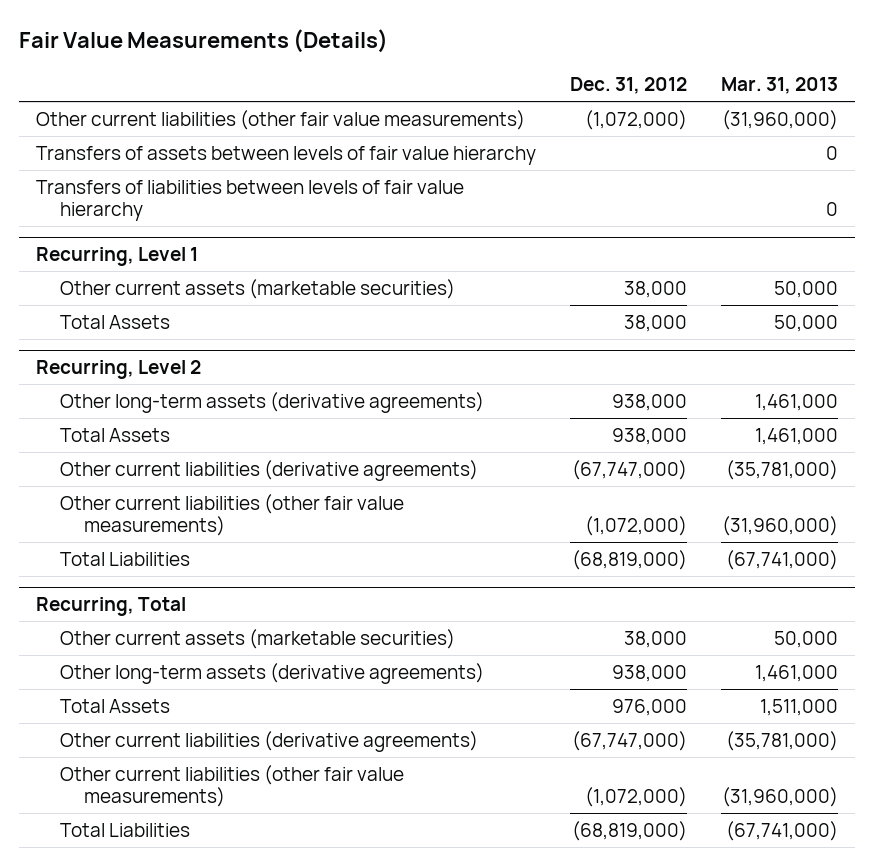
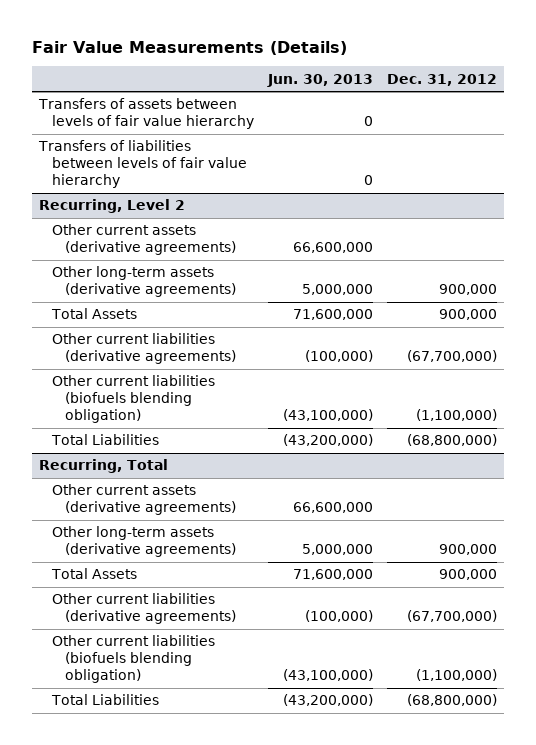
[721,76,839,94] Mar. 31, 2013 -> none
none -> [267,73,374,87] Jun. 30, 2013
[35,109,525,130] Other current liabilities (other fair value measurements) -> none
[35,247,198,267] Recurring, Level 1 -> none
[60,278,456,299] Other current assets (marketable securities) -> none
[60,314,171,329] Total Assets -> none
[60,493,405,537] Other current liabilities (other fair value measurements) -> none
none -> [52,224,236,256] Other current assets (derivative agreements)
[612,393,688,411] 938,000 -> [439,284,498,296] 900,000
[612,427,688,445] 938,000 -> [439,309,498,321] 900,000
[572,459,688,480] (67,747,000) -> [407,350,498,363] (67,700,000)
none -> [52,375,216,424] Other current liabilities (biofuels blending obligation)
[572,549,688,570] (68,819,000) -> [407,434,498,447] (68,800,000)
[60,628,456,649] Other current assets (marketable securities) -> none
[60,764,405,808] Other current liabilities (other fair value measurements) -> none
none -> [52,484,236,516] Other current assets (derivative agreements)
[612,664,688,682] 938,000 -> [439,544,498,556] 900,000
[612,698,688,716] 976,000 -> [439,569,498,581] 900,000
[572,730,688,751] (67,747,000) -> [407,610,498,623] (67,700,000)
none -> [52,635,216,684] Other current liabilities (biofuels blending obligation)
[572,820,688,841] (68,819,000) -> [407,694,498,707] (68,800,000)

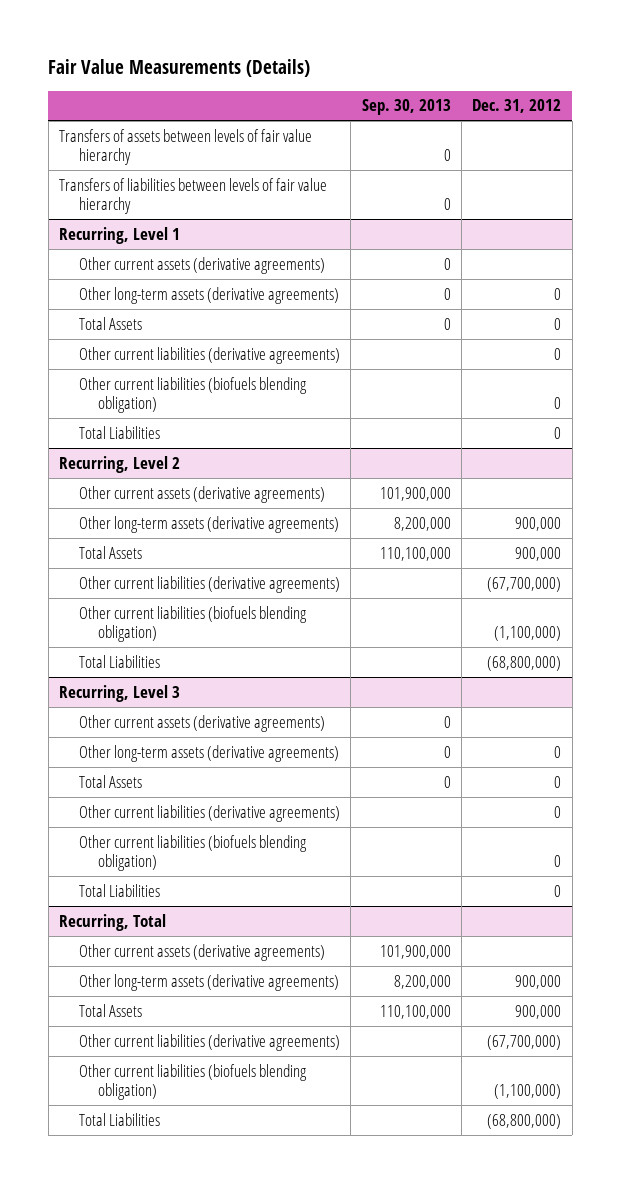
[267,73,374,87] Jun. 30, 2013 -> none
none -> [361,99,451,116] Sep. 30, 2013
none -> [58,226,180,244] Recurring, Level 1
none -> [78,256,325,274] Other current assets (derivative agreements)
none -> [78,286,339,304] Other long-term assets (derivative agreements)
none -> [78,316,142,330] Total Assets
none -> [78,346,340,364] Other current liabilities (derivative agreements)
none -> [78,376,307,414] Other current liabilities (biofuels blending obligation)
none -> [78,425,160,439] Total Liabilities
none -> [58,684,180,702] Recurring, Level 3
none -> [78,714,325,732] Other current assets (derivative agreements)
none -> [78,744,339,762] Other long-term assets (derivative agreements)
none -> [78,774,142,788] Total Assets
none -> [78,804,340,822] Other current liabilities (derivative agreements)
none -> [78,834,307,872] Other current liabilities (biofuels blending obligation)
none -> [78,883,160,897] Total Liabilities

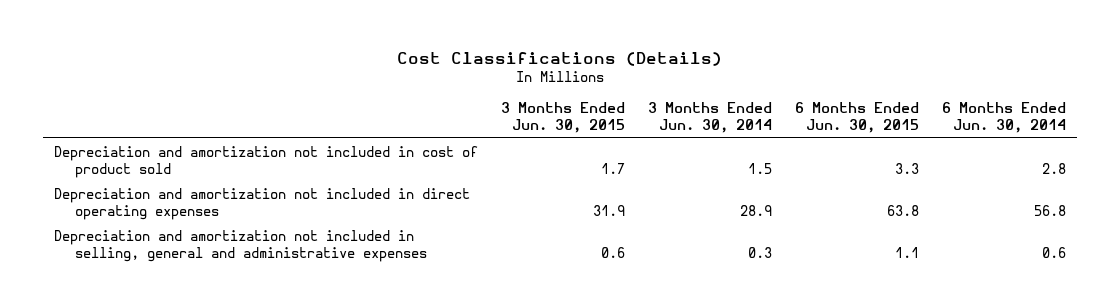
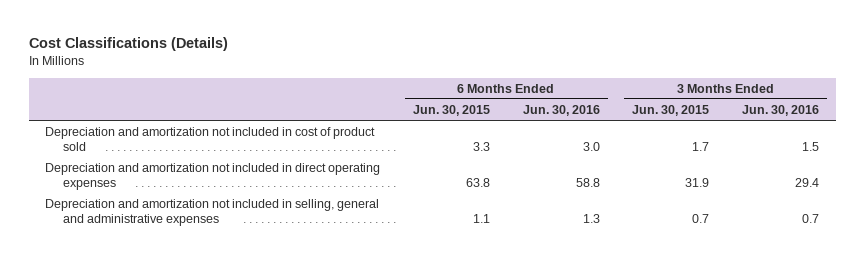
[648,102,773,133] 3 Months Ended Jun. 30, 2014 -> none
[941,102,1066,133] 6 Months Ended Jun. 30, 2014 -> none
none -> [522,104,600,116] Jun. 30, 2016
none -> [742,104,820,116] Jun. 30, 2016
[601,246,626,258] 0.6 -> [692,213,710,223] 0.7

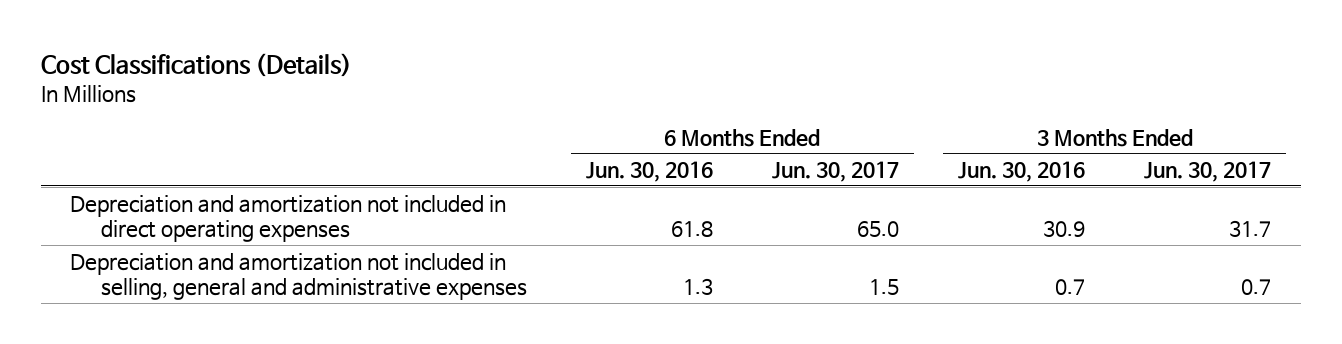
[412,104,490,116] Jun. 30, 2015 -> none
[632,104,710,116] Jun. 30, 2015 -> none
none -> [772,160,900,182] Jun. 30, 2017
none -> [1144,160,1272,182] Jun. 30, 2017
[45,126,376,151] Depreciation and amortization not included in cost of product sold -> none
[575,177,600,187] 58.8 -> [670,221,713,238] 61.8
[795,177,820,187] 29.4 -> [1043,220,1086,238] 30.9

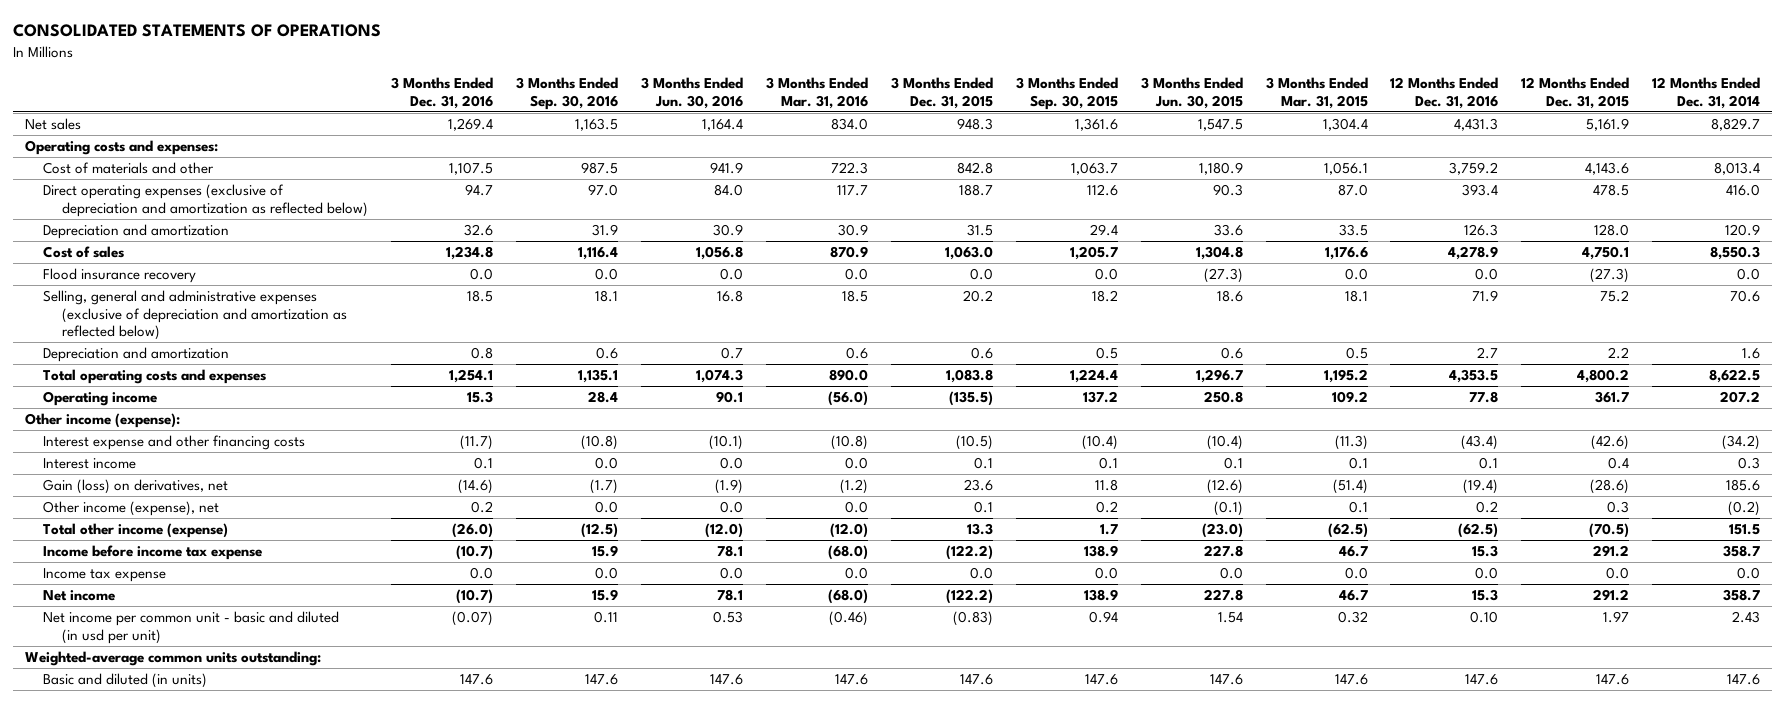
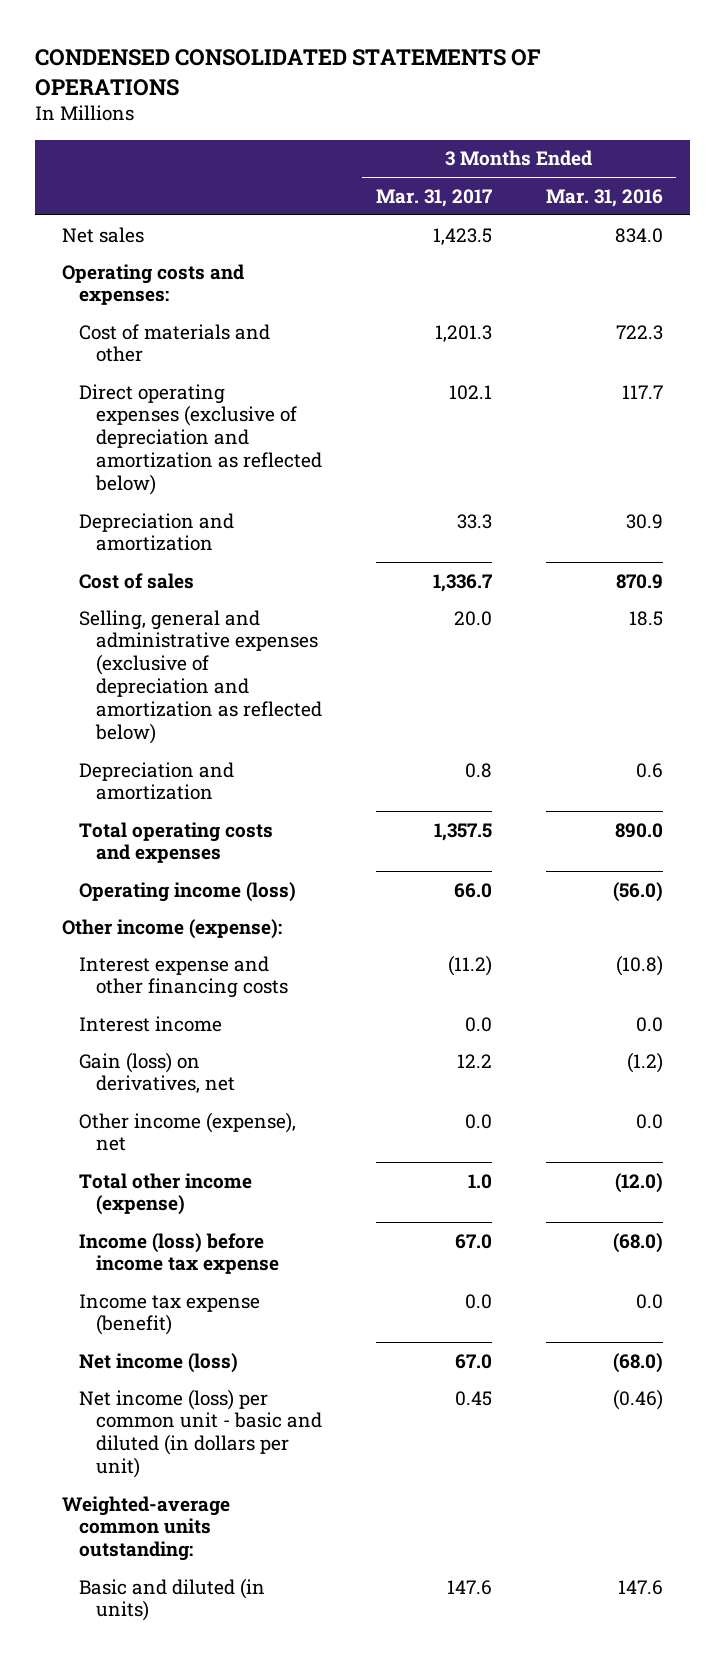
[13,24,382,38] CONSOLIDATED STATEMENTS OF OPERATIONS -> [35,48,542,96] CONDENSED CONSOLIDATED STATEMENTS OF OPERATIONS
[390,77,493,109] 3 Months Ended Dec. 31, 2016 -> none
[515,77,618,110] 3 Months Ended Sep. 30, 2016 -> none
[640,77,743,109] 3 Months Ended Jun. 30, 2016 -> none
[890,77,993,109] 3 Months Ended Dec. 31, 2015 -> none
[1015,77,1118,110] 3 Months Ended Sep. 30, 2015 -> none
[1140,77,1243,109] 3 Months Ended Jun. 30, 2015 -> none
[1265,77,1368,109] 3 Months Ended Mar. 31, 2015 -> none
[1390,77,1499,109] 12 Months Ended Dec. 31, 2016 -> none
[1521,77,1630,109] 12 Months Ended Dec. 31, 2015 -> none
[1652,77,1761,109] 12 Months Ended Dec. 31, 2014 -> none
none -> [375,188,492,207] Mar. 31, 2017
[43,268,197,284] Flood insurance recovery -> none
[43,391,158,407] Operating income -> [78,881,296,902] Operating income (loss)
[43,545,263,561] Income before income tax expense -> [78,1232,279,1275] Income (loss) before income tax expense
[43,568,167,583] Income tax expense -> [78,1293,260,1336] Income tax expense (benefit)
[43,590,116,602] Net income -> [78,1352,238,1373] Net income (loss)
[43,611,340,644] Net income per common unit - basic and diluted (in usd per unit) -> [78,1388,322,1479] Net income (loss) per common unit - basic and diluted (in dollars per unit)

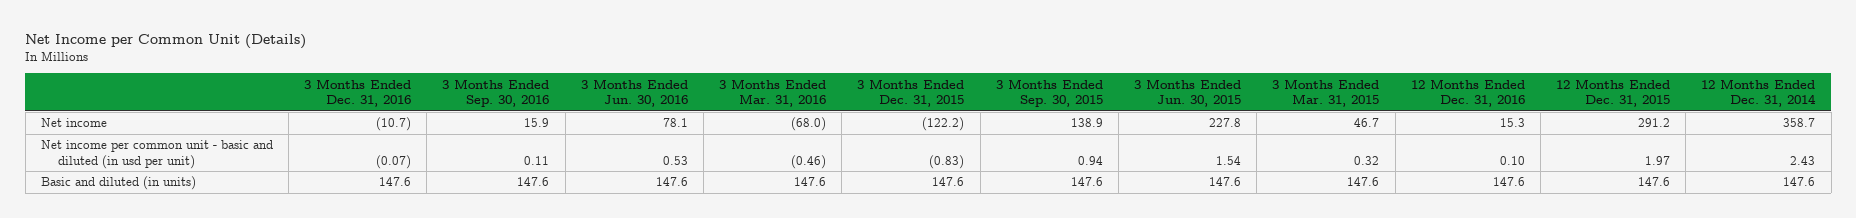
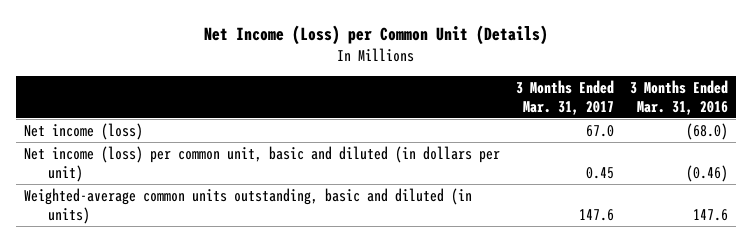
[25,34,307,50] Net Income per Common Unit (Details) -> [204,24,549,45] Net Income (Loss) per Common Unit (Details)
[304,78,412,107] 3 Months Ended Dec. 31, 2016 -> none
[442,78,550,107] 3 Months Ended Sep. 30, 2016 -> none
[580,78,688,107] 3 Months Ended Jun. 30, 2016 -> none
[857,78,965,107] 3 Months Ended Dec. 31, 2015 -> none
[995,78,1103,107] 3 Months Ended Sep. 30, 2015 -> none
[1134,78,1242,107] 3 Months Ended Jun. 30, 2015 -> none
[1272,78,1380,107] 3 Months Ended Mar. 31, 2015 -> none
[1410,78,1525,107] 12 Months Ended Dec. 31, 2016 -> none
[1556,78,1671,107] 12 Months Ended Dec. 31, 2015 -> none
[1701,78,1817,107] 12 Months Ended Dec. 31, 2014 -> none
none -> [516,79,615,115] 3 Months Ended Mar. 31, 2017
[40,118,107,128] Net income -> [24,123,144,141] Net income (loss)
[40,140,273,169] Net income per common unit - basic and diluted (in usd per unit) -> [24,146,501,182] Net income (loss) per common unit, basic and diluted (in dollars per unit)
[40,176,196,191] Basic and diluted (in units) -> [24,188,473,224] Weighted-average common units outstanding, basic and diluted (in units)

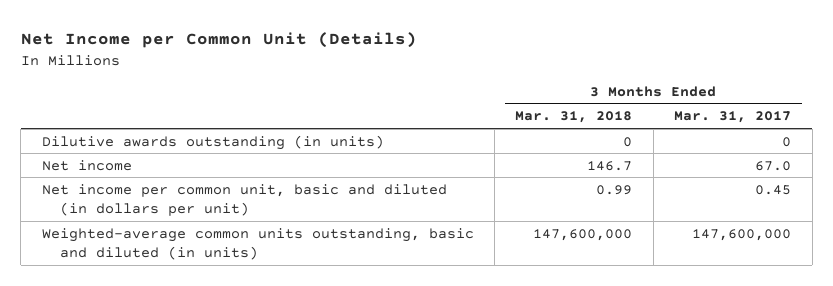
[204,24,549,45] Net Income (Loss) per Common Unit (Details) -> [20,32,417,49] Net Income per Common Unit (Details)
[630,79,729,115] 3 Months Ended Mar. 31, 2016 -> none
none -> [515,111,633,124] Mar. 31, 2018
none -> [41,134,384,150] Dilutive awards outstanding (in units)
[24,123,144,141] Net income (loss) -> [41,159,132,171] Net income
[24,146,501,182] Net income (loss) per common unit, basic and diluted (in dollars per unit) -> [41,183,447,217] Net income per common unit, basic and diluted (in dollars per unit)
[579,208,615,221] 147.6 -> [692,228,792,241] 147,600,000

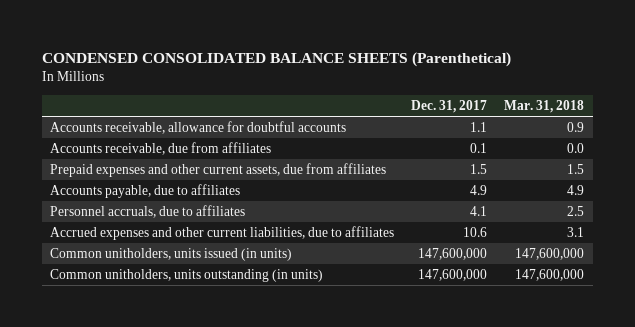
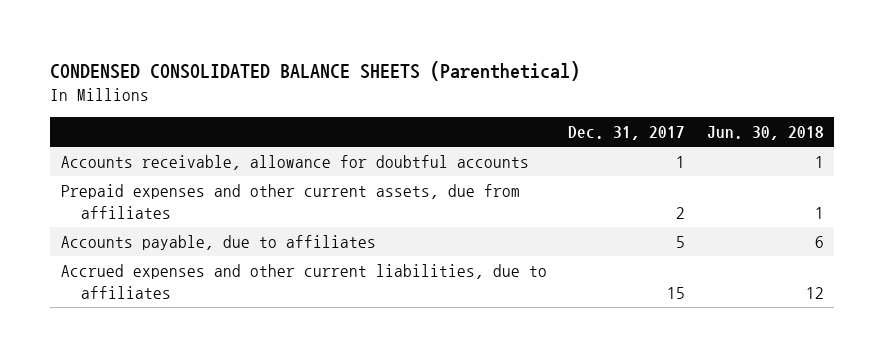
[504,100,585,114] Mar. 31, 2018 -> none
none -> [706,126,824,141] Jun. 30, 2018
[50,142,272,156] Accounts receivable, due from affiliates -> none
[50,205,246,219] Personnel accruals, due to affiliates -> none
[50,248,293,262] Common unitholders, units issued (in units) -> none
[50,269,324,283] Common unitholders, units outstanding (in units) -> none
[470,122,488,133] 1.1 -> [676,156,686,169] 1
[470,164,488,175] 1.5 -> [676,206,686,219] 2
[470,185,488,196] 4.9 -> [676,236,686,249] 5
[463,227,488,238] 10.6 -> [667,286,686,299] 15

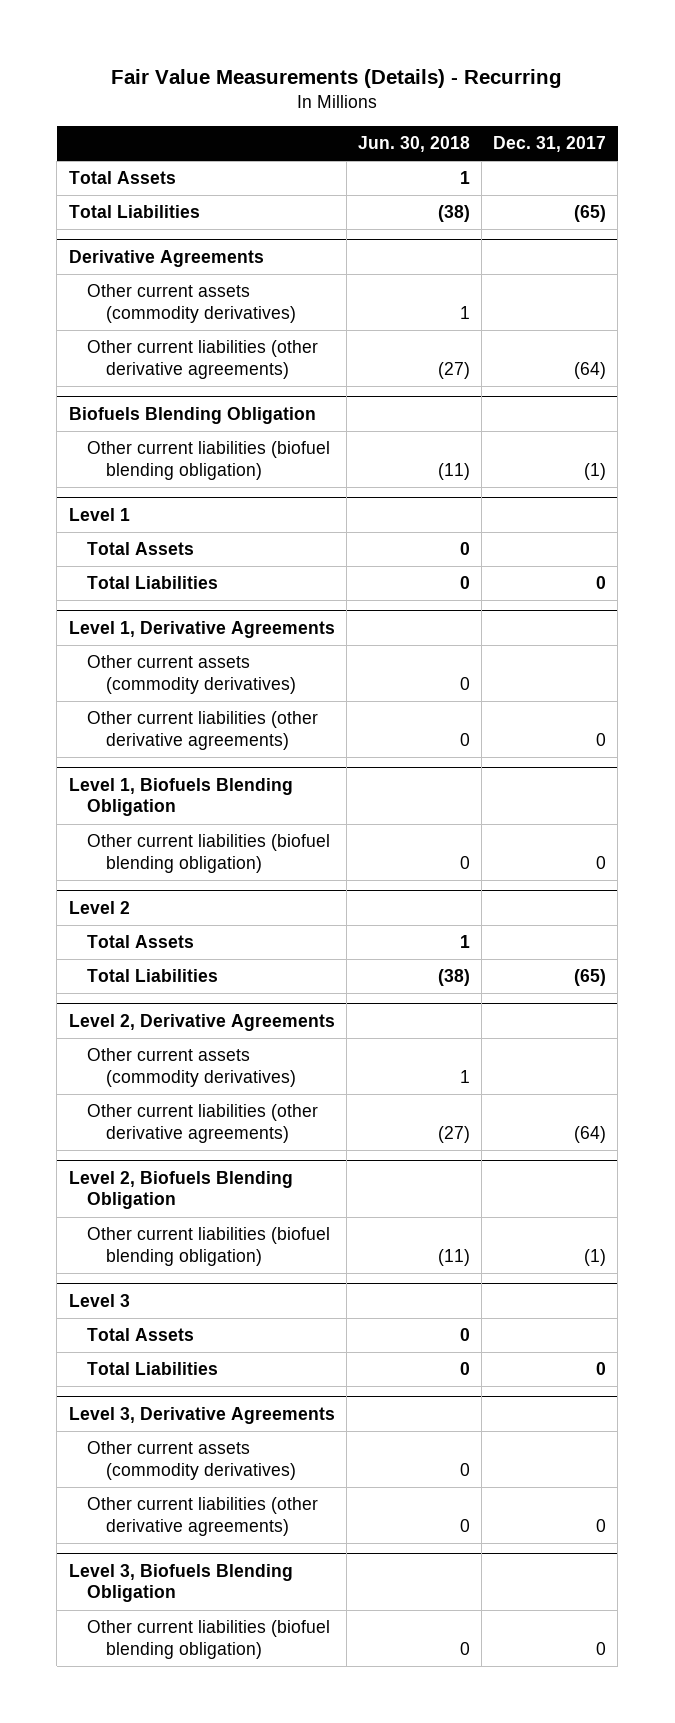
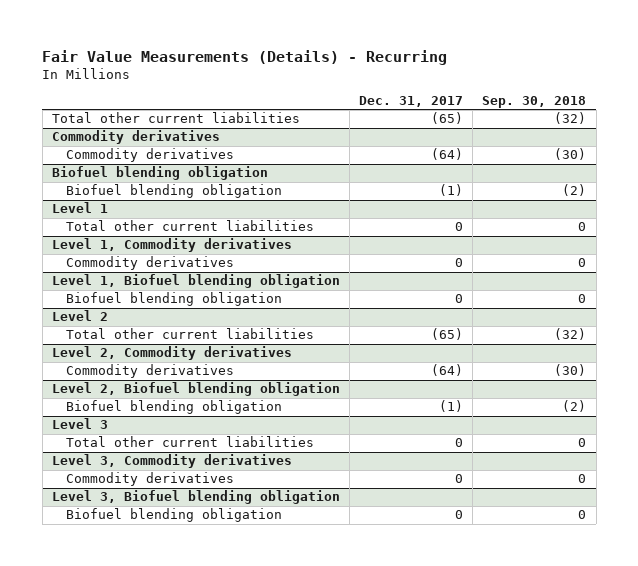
[357,136,470,153] Jun. 30, 2018 -> none
none -> [482,95,587,108] Sep. 30, 2018
[68,171,176,185] Total Assets -> none
[87,284,296,323] Other current assets (commodity derivatives) -> none
[68,205,200,219] Total Liabilities -> [51,112,300,124] Total other current liabilities
[68,250,264,268] Derivative Agreements -> [51,130,220,145] Commodity derivatives
[87,340,319,379] Other current liabilities (other derivative agreements) -> [66,148,235,163] Commodity derivatives
[68,407,316,425] Biofuels Blending Obligation -> [51,166,268,181] Biofuel blending obligation
[87,441,331,480] Other current liabilities (biofuel blending obligation) -> [66,184,283,199] Biofuel blending obligation
[87,542,195,556] Total Assets -> none
[68,621,335,639] Level 1, Derivative Agreements -> none
[87,655,296,694] Other current assets (commodity derivatives) -> none
[87,576,219,590] Total Liabilities -> [66,220,315,232] Total other current liabilities
none -> [51,238,292,253] Level 1, Commodity derivatives
[87,711,319,750] Other current liabilities (other derivative agreements) -> [66,256,235,271] Commodity derivatives
[68,778,293,817] Level 1, Biofuels Blending Obligation -> [51,274,340,289] Level 1, Biofuel blending obligation
[87,834,331,873] Other current liabilities (biofuel blending obligation) -> [66,292,283,307] Biofuel blending obligation
[87,935,195,949] Total Assets -> none
[68,1014,335,1032] Level 2, Derivative Agreements -> none
[87,1048,296,1087] Other current assets (commodity derivatives) -> none
[87,969,219,983] Total Liabilities -> [66,328,315,340] Total other current liabilities
none -> [51,346,292,361] Level 2, Commodity derivatives
[87,1104,319,1143] Other current liabilities (other derivative agreements) -> [66,364,235,379] Commodity derivatives
[68,1171,293,1210] Level 2, Biofuels Blending Obligation -> [51,382,340,397] Level 2, Biofuel blending obligation
[87,1227,331,1266] Other current liabilities (biofuel blending obligation) -> [66,400,283,415] Biofuel blending obligation
[87,1328,195,1342] Total Assets -> none
[68,1407,335,1425] Level 3, Derivative Agreements -> none
[87,1441,296,1480] Other current assets (commodity derivatives) -> none
[87,1362,219,1376] Total Liabilities -> [66,436,315,448] Total other current liabilities
none -> [51,454,292,469] Level 3, Commodity derivatives
[87,1497,319,1536] Other current liabilities (other derivative agreements) -> [66,472,235,487] Commodity derivatives
[68,1564,293,1603] Level 3, Biofuels Blending Obligation -> [51,490,340,505] Level 3, Biofuel blending obligation
[87,1620,331,1659] Other current liabilities (biofuel blending obligation) -> [66,508,283,523] Biofuel blending obligation

